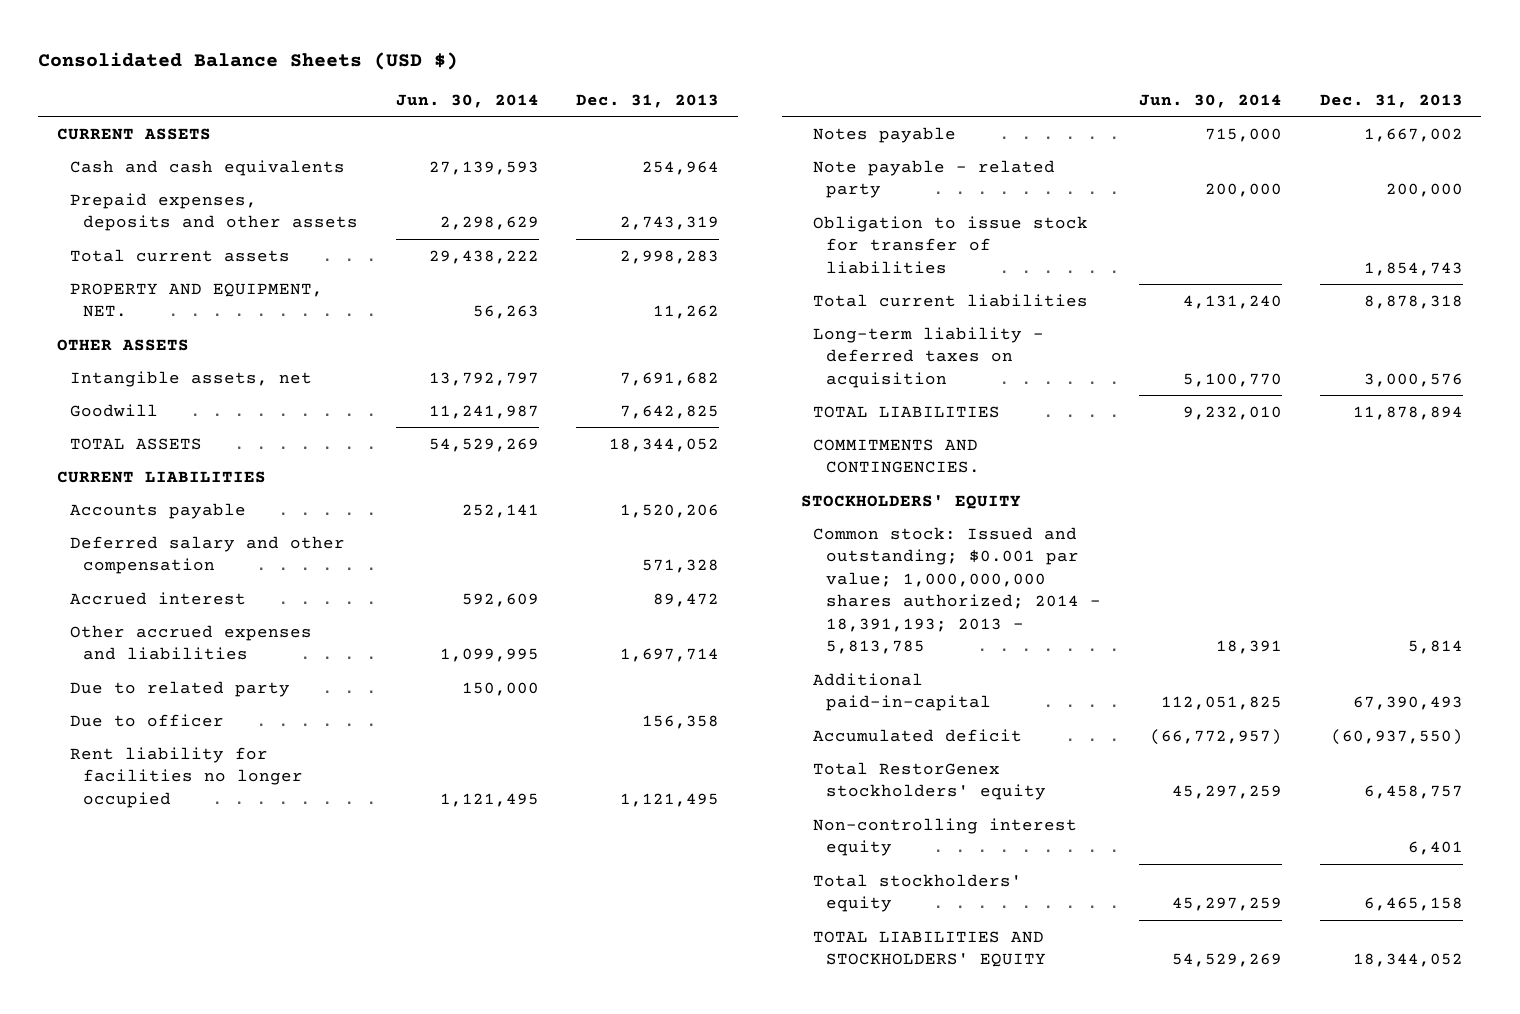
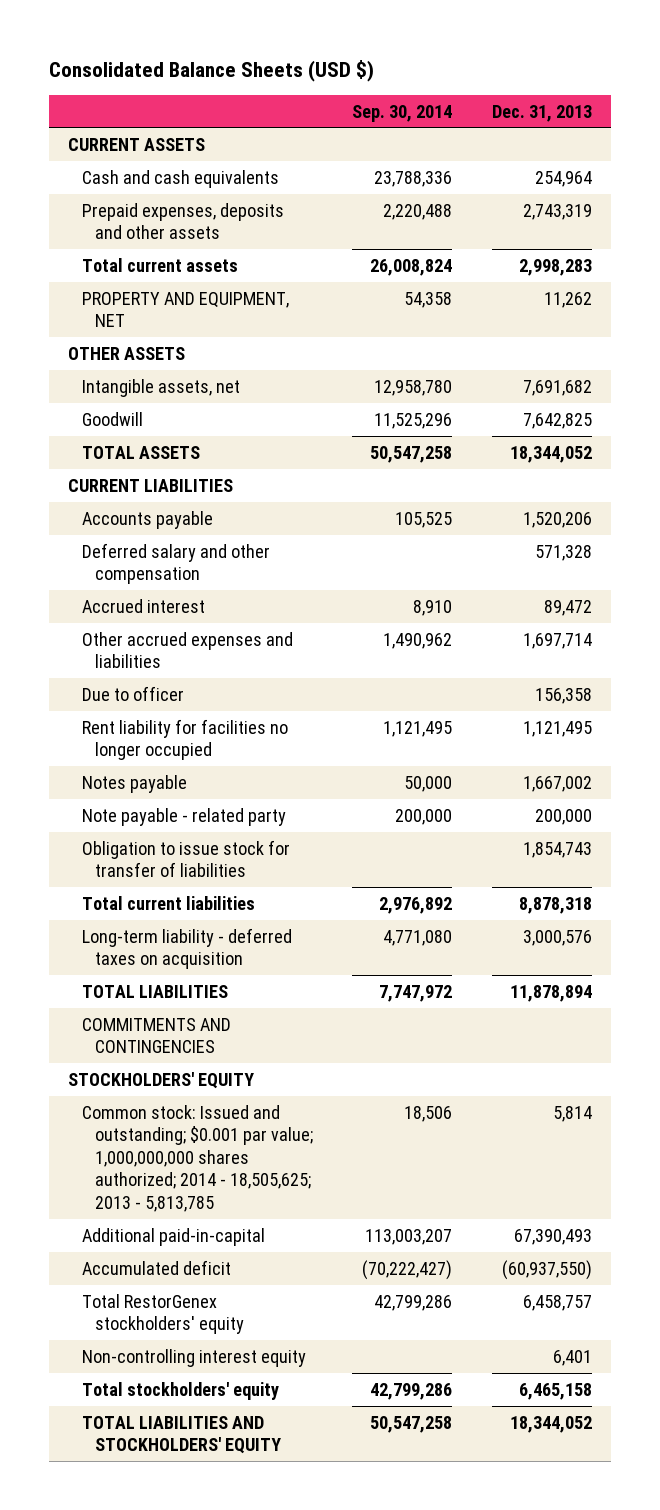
[395,93,539,108] Jun. 30, 2014 -> none
none -> [352,104,453,122] Sep. 30, 2014
[70,282,324,318] PROPERTY AND EQUIPMENT, NET. -> [81,291,289,328] PROPERTY AND EQUIPMENT, NET
[70,680,291,697] Due to related party -> none
[813,438,981,474] COMMITMENTS AND CONTINGENCIES. -> [81,1017,231,1054] COMMITMENTS AND CONTINGENCIES
[813,526,1102,655] Common stock: Issued and outstanding; $0.001 par value; 1,000,000,000 shares authorized; 2014 - 18,391,193; 2013 - 5,813,785 -> [81,1104,314,1213] Common stock: Issued and outstanding; $0.001 par value; 1,000,000,000 shares authorized; 2014 - 18,505,625; 2013 - 5,813,785

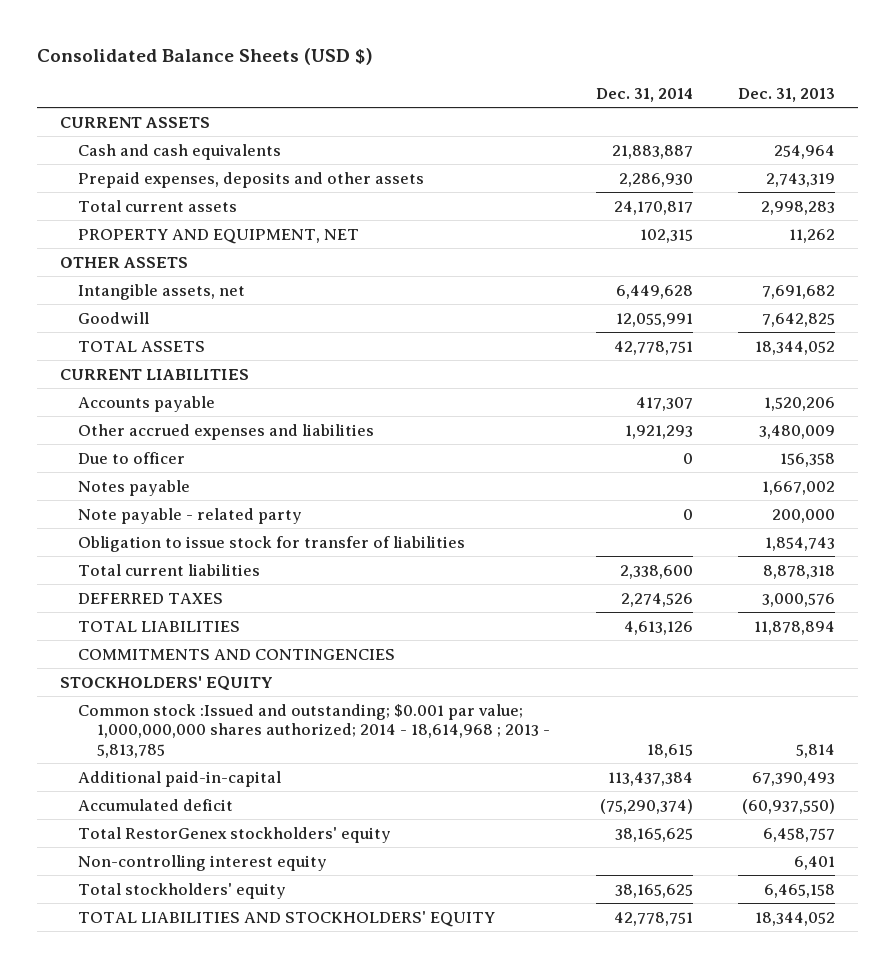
[352,104,453,122] Sep. 30, 2014 -> none
none -> [595,87,693,102] Dec. 31, 2014
[81,542,270,585] Deferred salary and other compensation -> none
[81,598,205,613] Accrued interest -> none
[522,632,592,649] 1,697,714 -> [759,424,836,439] 3,480,009
[81,718,288,761] Rent liability for facilities no longer occupied -> none
[81,927,292,970] Long-term liability - deferred taxes on acquisition -> [78,592,224,604] DEFERRED TAXES
[81,1104,314,1213] Common stock: Issued and outstanding; $0.001 par value; 1,000,000,000 shares authorized; 2014 - 18,505,625; 2013 - 5,813,785 -> [78,703,551,758] Common stock :Issued and outstanding; $0.001 par value; 1,000,000,000 shares authorized; 2014 - 18,614,968 ; 2013 - 5,813,785

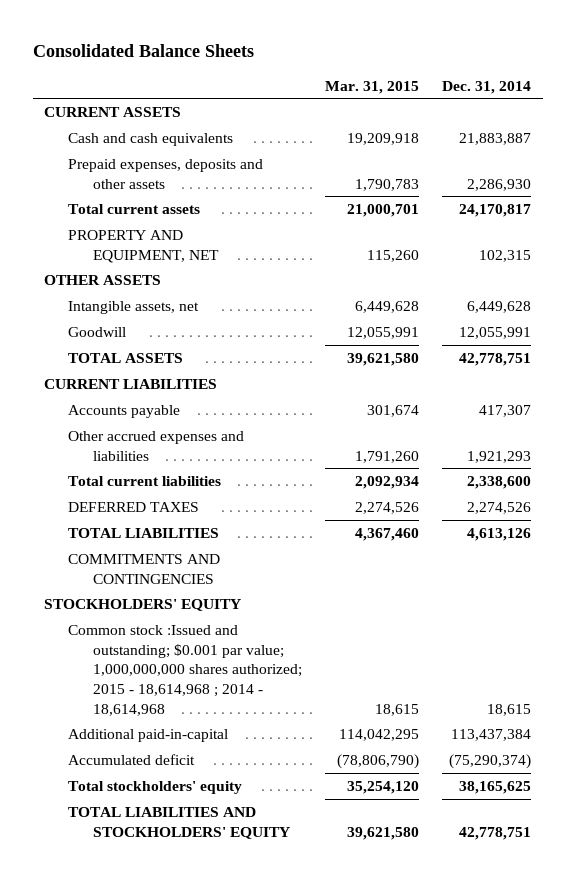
[36,48,373,66] Consolidated Balance Sheets (USD $) -> [32,44,254,58] Consolidated Balance Sheets
[738,87,836,102] Dec. 31, 2013 -> none
none -> [324,80,419,94] Mar. 31, 2015
[78,451,186,464] Due to officer -> none
[78,479,191,496] Notes payable -> none
[78,507,303,524] Note payable - related party -> none
[78,535,466,552] Obligation to issue stock for transfer of liabilities -> none
[78,703,551,758] Common stock :Issued and outstanding; $0.001 par value; 1,000,000,000 shares authorized; 2014 - 18,614,968 ; 2013 - 5,813,785 -> [68,624,302,716] Common stock :Issued and outstanding; $0.001 par value; 1,000,000,000 shares authorized; 2015 - 18,614,968 ; 2014 - 18,614,968
[78,826,392,843] Total RestorGenex stockholders' equity -> none
[78,854,328,871] Non-controlling interest equity -> none

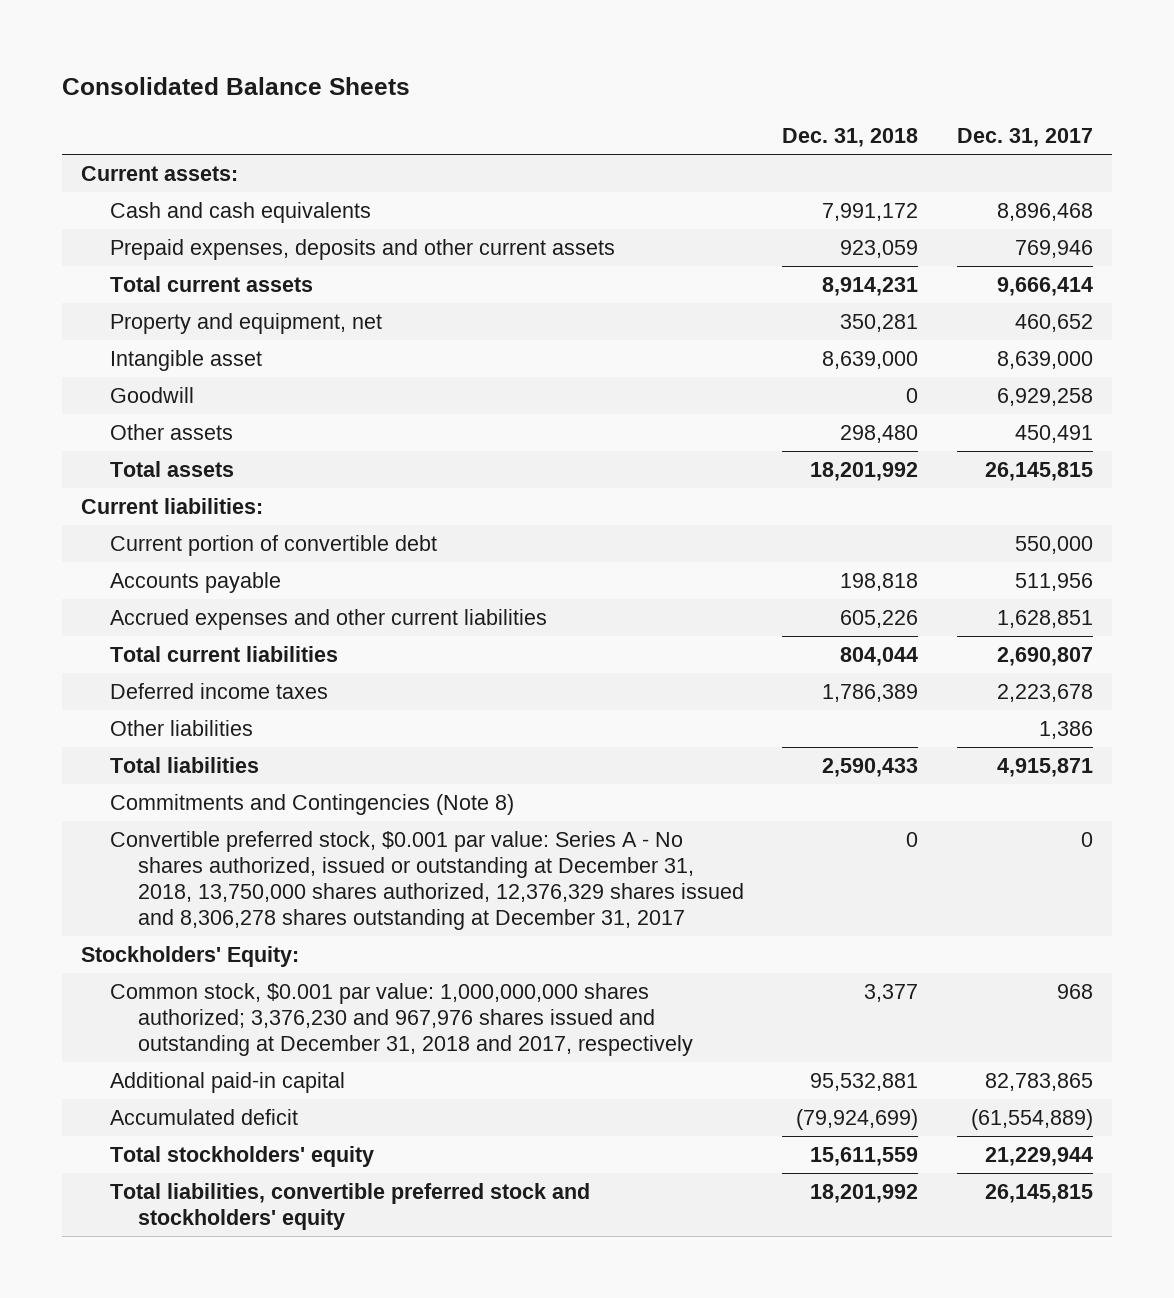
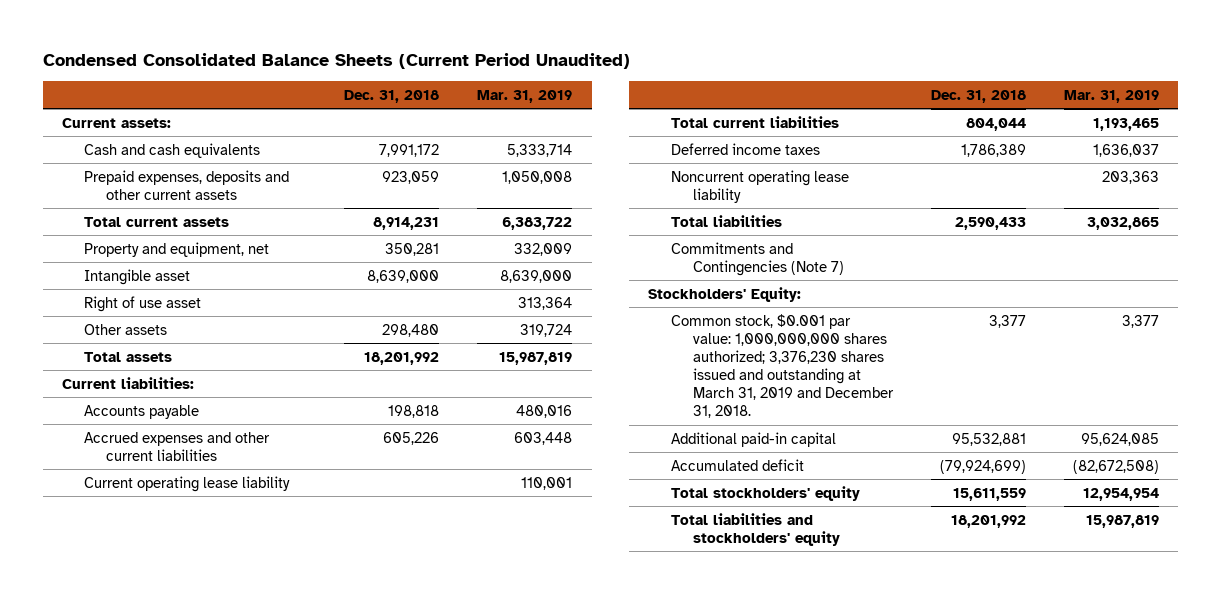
[61,77,410,96] Consolidated Balance Sheets -> [42,52,630,69] Condensed Consolidated Balance Sheets (Current Period Unaudited)
[957,127,1094,147] Dec. 31, 2017 -> none
none -> [477,89,573,103] Mar. 31, 2019
[109,387,194,404] Goodwill -> none
none -> [83,295,201,312] Right of use asset
[109,535,437,557] Current portion of convertible debt -> none
none -> [83,475,290,492] Current operating lease liability
[109,720,253,737] Other liabilities -> none
none -> [670,169,849,203] Noncurrent operating lease liability
[109,831,744,931] Convertible preferred stock, $0.001 par value: Series A - No shares authorized, issued or outstanding at December 31, 2018, 13,750,000 shares authorized, 12,376,329 shares issued and 8,306,278 shares outstanding at December 31, 2017 -> none
[109,794,514,816] Commitments and Contingencies (Note 8) -> [670,241,844,276] Commitments and Contingencies (Note 7)
[109,983,693,1057] Common stock, $0.001 par value: 1,000,000,000 shares authorized; 3,376,230 and 967,976 shares issued and outstanding at December 31, 2018 and 2017, respectively -> [670,313,894,419] Common stock, $0.001 par value: 1,000,000,000 shares authorized; 3,376,230 shares issued and outstanding at March 31, 2019 and December 31, 2018.
[109,1183,590,1231] Total liabilities, convertible preferred stock and stockholders' equity -> [670,512,840,546] Total liabilities and stockholders' equity

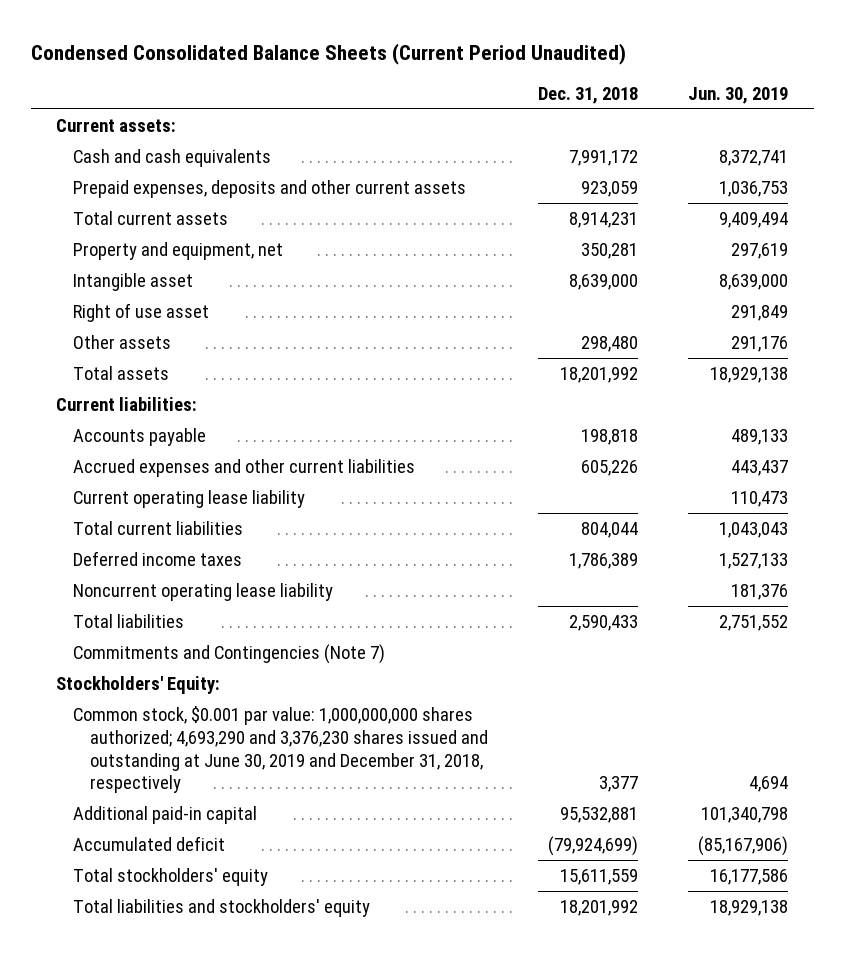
[477,89,573,103] Mar. 31, 2019 -> none
none -> [688,86,789,104] Jun. 30, 2019
[670,313,894,419] Common stock, $0.001 par value: 1,000,000,000 shares authorized; 3,376,230 shares issued and outstanding at March 31, 2019 and December 31, 2018. -> [72,705,488,794] Common stock, $0.001 par value: 1,000,000,000 shares authorized; 4,693,290 and 3,376,230 shares issued and outstanding at June 30, 2019 and December 31, 2018, respectively

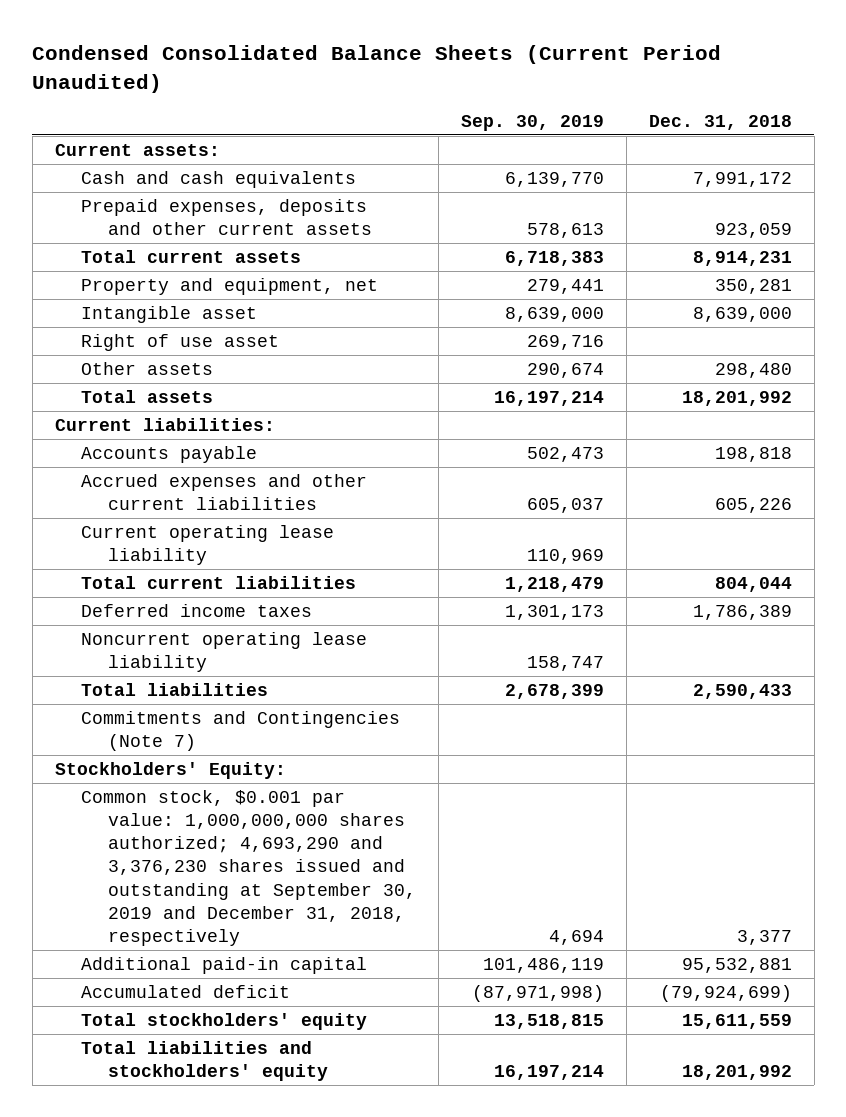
[688,86,789,104] Jun. 30, 2019 -> none
none -> [461,114,605,131] Sep. 30, 2019
[72,705,488,794] Common stock, $0.001 par value: 1,000,000,000 shares authorized; 4,693,290 and 3,376,230 shares issued and outstanding at June 30, 2019 and December 31, 2018, respectively -> [81,789,417,946] Common stock, $0.001 par value: 1,000,000,000 shares authorized; 4,693,290 and 3,376,230 shares issued and outstanding at September 30, 2019 and December 31, 2018, respectively

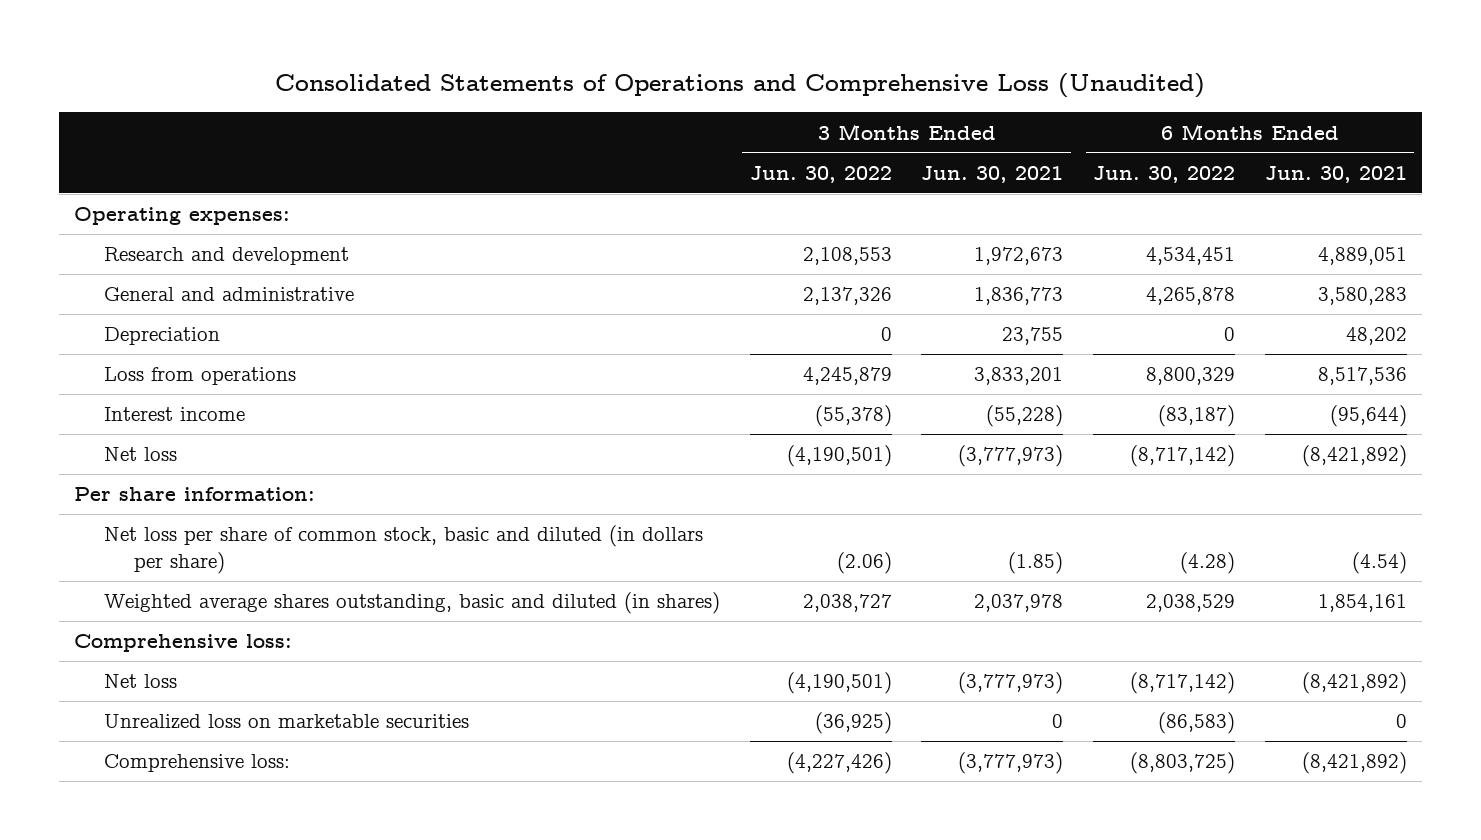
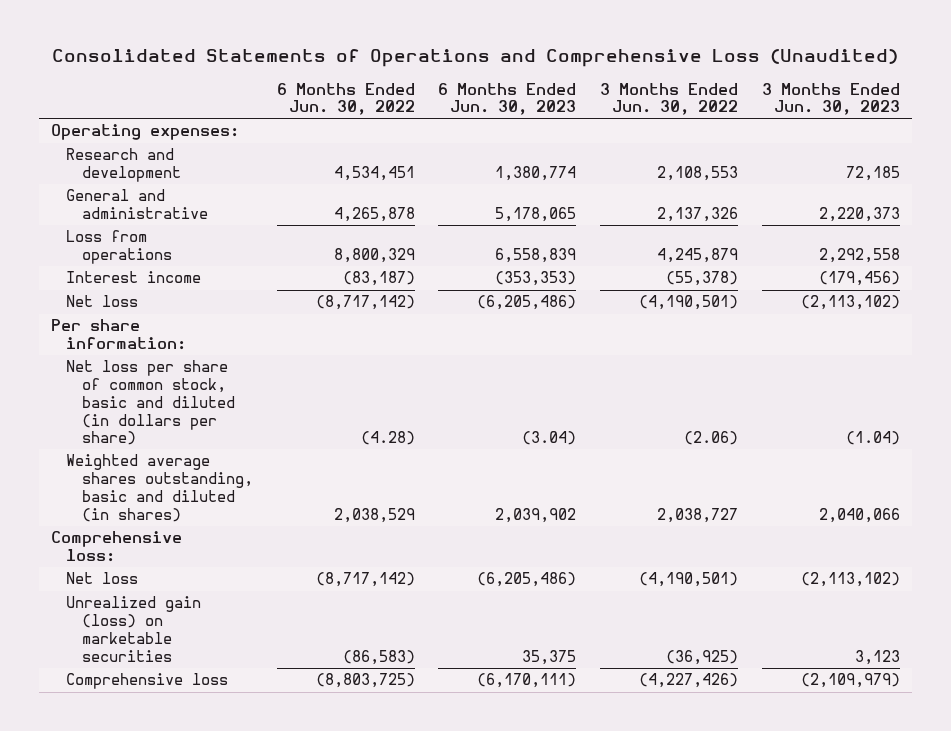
[921,165,1064,183] Jun. 30, 2021 -> none
[1264,165,1407,183] Jun. 30, 2021 -> none
none -> [438,82,577,116] 6 Months Ended Jun. 30, 2023
none -> [761,82,900,116] 3 Months Ended Jun. 30, 2023
[103,327,220,346] Depreciation -> none
[103,714,469,730] Unrealized loss on marketable securities -> [66,596,202,662] Unrealized gain (loss) on marketable securities
[103,754,290,773] Comprehensive loss: -> [66,673,229,690] Comprehensive loss

